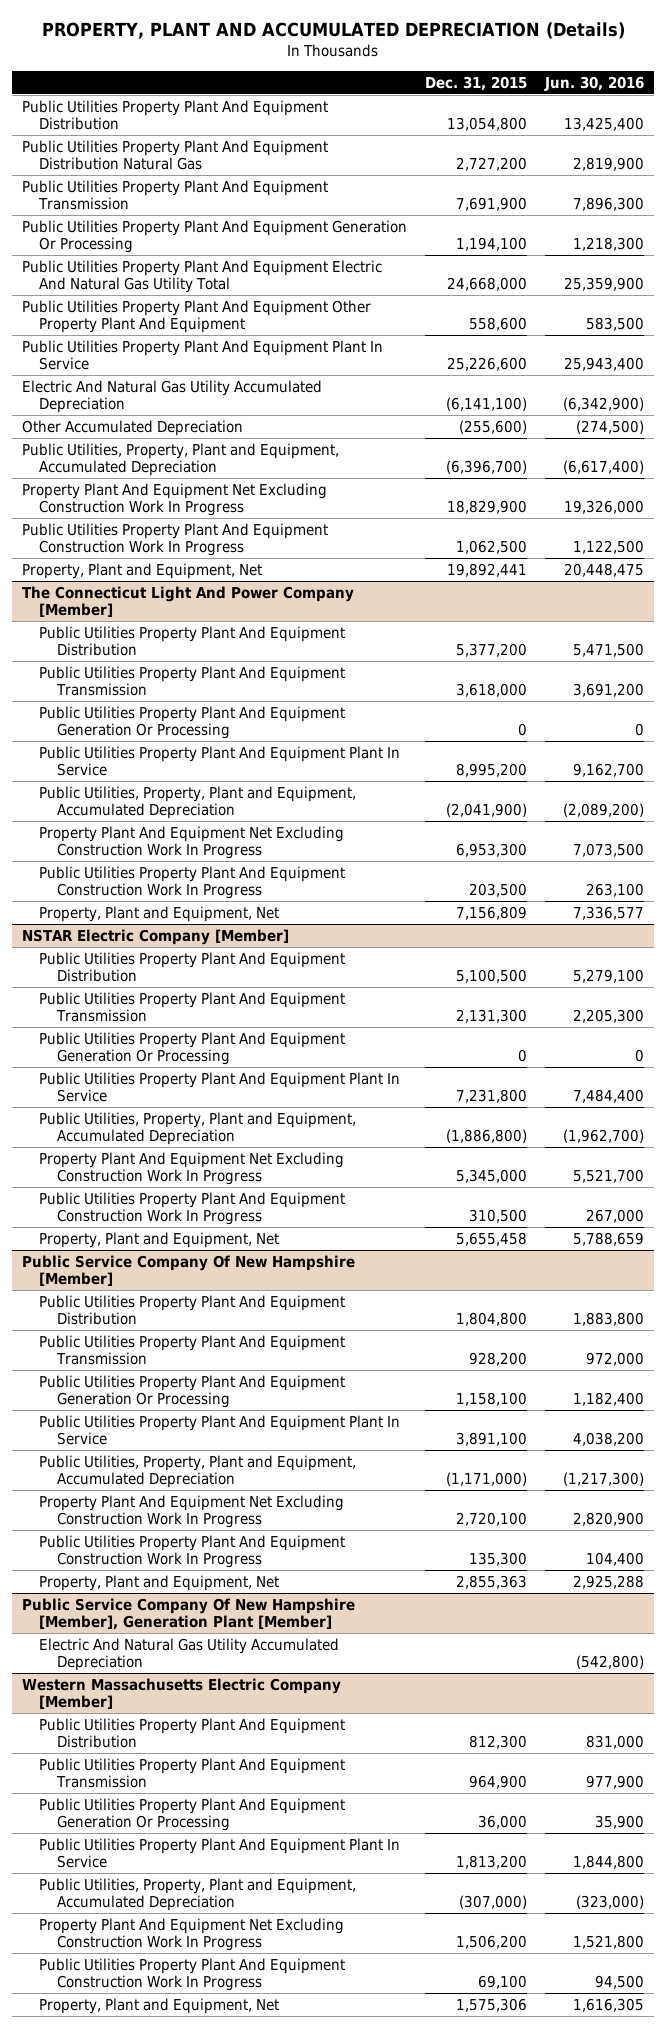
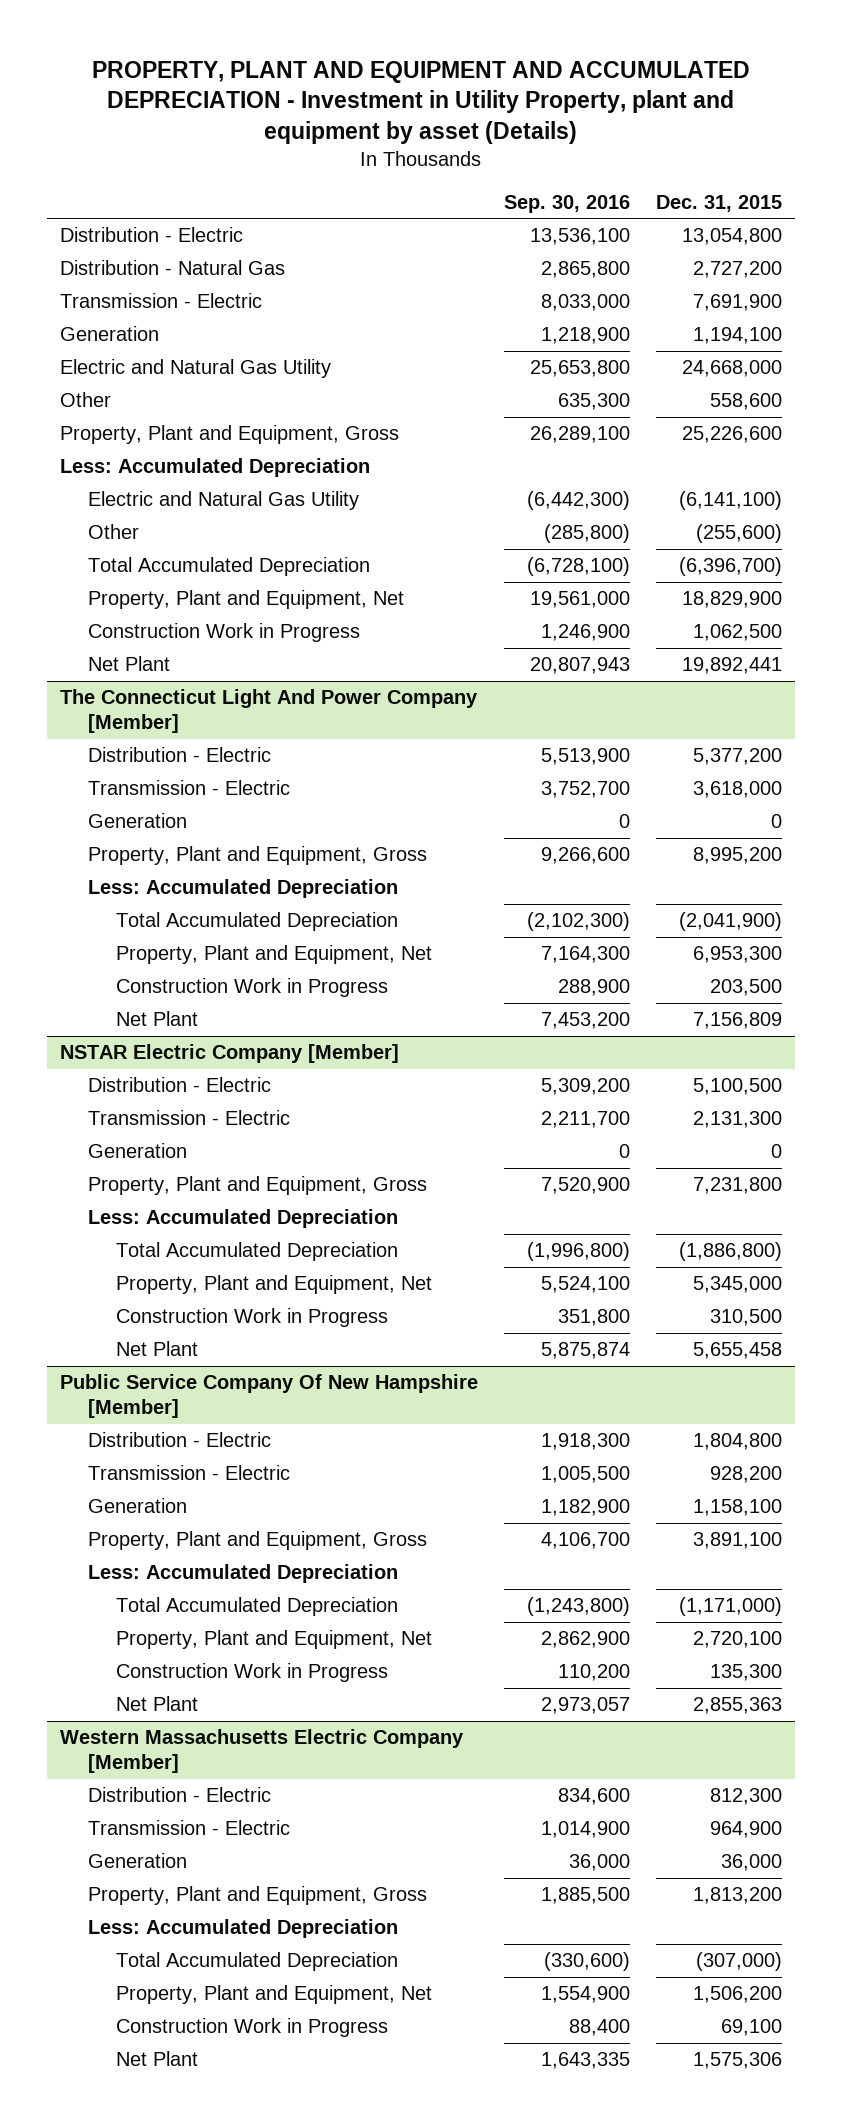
[41,21,625,39] PROPERTY, PLANT AND ACCUMULATED DEPRECIATION (Details) -> [91,60,750,145] PROPERTY, PLANT AND EQUIPMENT AND ACCUMULATED DEPRECIATION - Investment in Utility Property, plant and equipment by asset (Details)
[544,75,645,91] Jun. 30, 2016 -> none
none -> [503,194,630,213] Sep. 30, 2016
[21,99,328,131] Public Utilities Property Plant And Equipment Distribution -> [59,227,243,243] Distribution - Electric
[21,139,328,171] Public Utilities Property Plant And Equipment Distribution Natural Gas -> [59,260,285,276] Distribution - Natural Gas
[21,179,328,211] Public Utilities Property Plant And Equipment Transmission -> [59,293,262,309] Transmission - Electric
[21,219,407,254] Public Utilities Property Plant And Equipment Generation Or Processing -> [59,326,159,342] Generation
[21,259,382,294] Public Utilities Property Plant And Equipment Electric And Natural Gas Utility Total -> [59,359,331,379] Electric and Natural Gas Utility
[21,299,371,334] Public Utilities Property Plant And Equipment Other Property Plant And Equipment -> [59,392,111,408] Other
[21,339,383,371] Public Utilities Property Plant And Equipment Plant In Service -> [59,425,399,445] Property, Plant and Equipment, Gross
none -> [59,458,370,478] Less: Accumulated Depreciation
[21,379,322,414] Electric And Natural Gas Utility Accumulated Depreciation -> [88,491,360,511] Electric and Natural Gas Utility
[21,419,243,436] Other Accumulated Depreciation -> [88,524,140,540] Other
[21,442,339,477] Public Utilities, Property, Plant and Equipment, Accumulated Depreciation -> [88,557,371,577] Total Accumulated Depreciation
[21,482,327,517] Property Plant And Equipment Net Excluding Construction Work In Progress -> [88,590,405,610] Property, Plant and Equipment, Net
[21,522,328,557] Public Utilities Property Plant And Equipment Construction Work In Progress -> [88,623,361,643] Construction Work in Progress
[21,562,262,579] Property, Plant and Equipment, Net -> [88,656,171,672] Net Plant
[39,625,346,657] Public Utilities Property Plant And Equipment Distribution -> [88,747,272,763] Distribution - Electric
[39,665,346,697] Public Utilities Property Plant And Equipment Transmission -> [88,780,291,796] Transmission - Electric
[39,705,346,740] Public Utilities Property Plant And Equipment Generation Or Processing -> [88,813,188,829] Generation
[39,745,401,777] Public Utilities Property Plant And Equipment Plant In Service -> [88,846,428,866] Property, Plant and Equipment, Gross
none -> [88,879,399,899] Less: Accumulated Depreciation
[39,785,357,820] Public Utilities, Property, Plant and Equipment, Accumulated Depreciation -> [116,912,399,932] Total Accumulated Depreciation
[39,825,345,860] Property Plant And Equipment Net Excluding Construction Work In Progress -> [116,945,433,965] Property, Plant and Equipment, Net
[39,865,346,900] Public Utilities Property Plant And Equipment Construction Work In Progress -> [116,978,389,998] Construction Work in Progress
[39,905,280,922] Property, Plant and Equipment, Net -> [116,1011,199,1027] Net Plant
[39,951,346,983] Public Utilities Property Plant And Equipment Distribution -> [88,1077,272,1093] Distribution - Electric
[39,991,346,1023] Public Utilities Property Plant And Equipment Transmission -> [88,1110,291,1126] Transmission - Electric
[39,1031,346,1066] Public Utilities Property Plant And Equipment Generation Or Processing -> [88,1143,188,1159] Generation
[39,1071,401,1103] Public Utilities Property Plant And Equipment Plant In Service -> [88,1176,428,1196] Property, Plant and Equipment, Gross
none -> [88,1209,399,1229] Less: Accumulated Depreciation
[39,1111,357,1146] Public Utilities, Property, Plant and Equipment, Accumulated Depreciation -> [116,1242,399,1262] Total Accumulated Depreciation
[39,1151,345,1186] Property Plant And Equipment Net Excluding Construction Work In Progress -> [116,1275,433,1295] Property, Plant and Equipment, Net
[39,1191,346,1226] Public Utilities Property Plant And Equipment Construction Work In Progress -> [116,1308,389,1328] Construction Work in Progress
[39,1231,280,1248] Property, Plant and Equipment, Net -> [116,1341,199,1357] Net Plant
[21,1597,355,1631] Public Service Company Of New Hampshire [Member], Generation Plant [Member] -> none
[39,1637,340,1672] Electric And Natural Gas Utility Accumulated Depreciation -> none
[39,1294,346,1326] Public Utilities Property Plant And Equipment Distribution -> [88,1432,272,1448] Distribution - Electric
[39,1334,346,1366] Public Utilities Property Plant And Equipment Transmission -> [88,1465,291,1481] Transmission - Electric
[39,1374,346,1409] Public Utilities Property Plant And Equipment Generation Or Processing -> [88,1498,188,1514] Generation
[39,1414,401,1446] Public Utilities Property Plant And Equipment Plant In Service -> [88,1531,428,1551] Property, Plant and Equipment, Gross
none -> [88,1564,399,1584] Less: Accumulated Depreciation
[39,1454,357,1489] Public Utilities, Property, Plant and Equipment, Accumulated Depreciation -> [116,1597,399,1617] Total Accumulated Depreciation
[39,1494,345,1529] Property Plant And Equipment Net Excluding Construction Work In Progress -> [116,1630,433,1650] Property, Plant and Equipment, Net
[39,1534,346,1569] Public Utilities Property Plant And Equipment Construction Work In Progress -> [116,1663,389,1683] Construction Work in Progress
[39,1574,280,1591] Property, Plant and Equipment, Net -> [116,1696,199,1712] Net Plant
[39,1717,346,1749] Public Utilities Property Plant And Equipment Distribution -> [88,1787,272,1803] Distribution - Electric
[39,1757,346,1789] Public Utilities Property Plant And Equipment Transmission -> [88,1820,291,1836] Transmission - Electric
[39,1797,346,1832] Public Utilities Property Plant And Equipment Generation Or Processing -> [88,1853,188,1869] Generation
[39,1837,401,1869] Public Utilities Property Plant And Equipment Plant In Service -> [88,1886,428,1906] Property, Plant and Equipment, Gross
none -> [88,1919,399,1939] Less: Accumulated Depreciation
[39,1877,357,1912] Public Utilities, Property, Plant and Equipment, Accumulated Depreciation -> [116,1952,399,1972] Total Accumulated Depreciation
[39,1917,345,1952] Property Plant And Equipment Net Excluding Construction Work In Progress -> [116,1985,433,2005] Property, Plant and Equipment, Net
[39,1957,346,1992] Public Utilities Property Plant And Equipment Construction Work In Progress -> [116,2018,389,2038] Construction Work in Progress
[39,1997,280,2014] Property, Plant and Equipment, Net -> [116,2051,199,2067] Net Plant

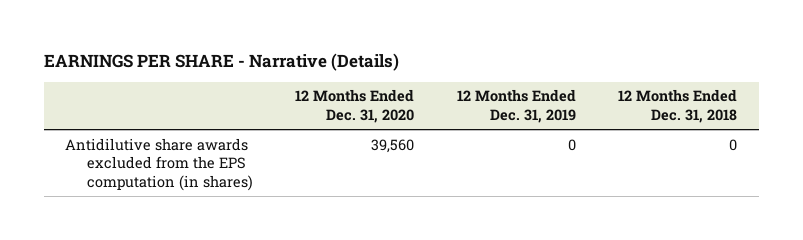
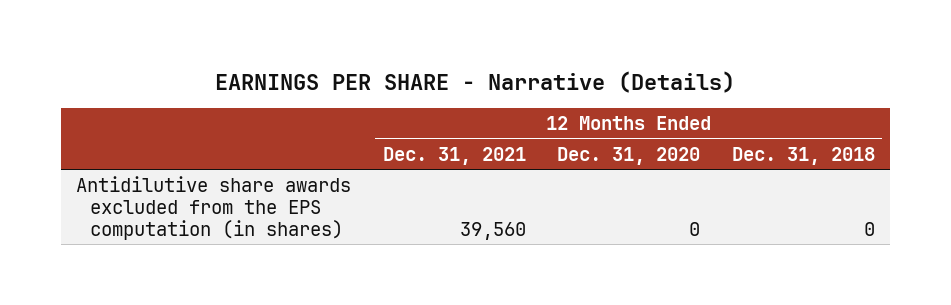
[456,89,576,124] 12 Months Ended Dec. 31, 2019 -> none
none -> [382,146,526,165] Dec. 31, 2021
[371,138,415,153] 39,560 -> [689,221,701,236] 0

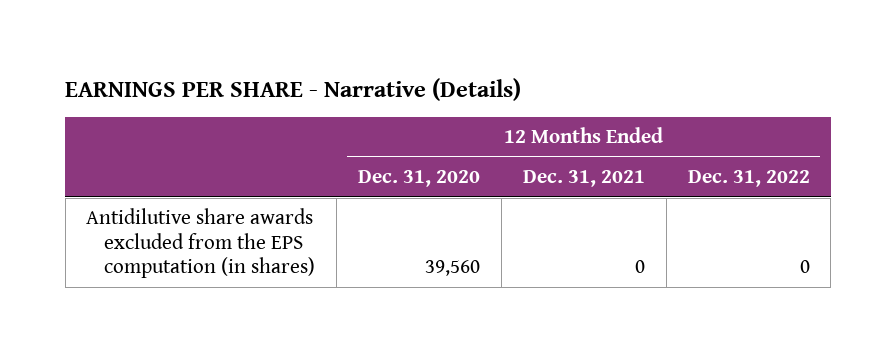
[731,146,875,165] Dec. 31, 2018 -> none
none -> [687,170,810,188] Dec. 31, 2022
[459,221,526,240] 39,560 -> [634,260,645,274] 0
[689,221,701,236] 0 -> [424,260,480,277] 39,560

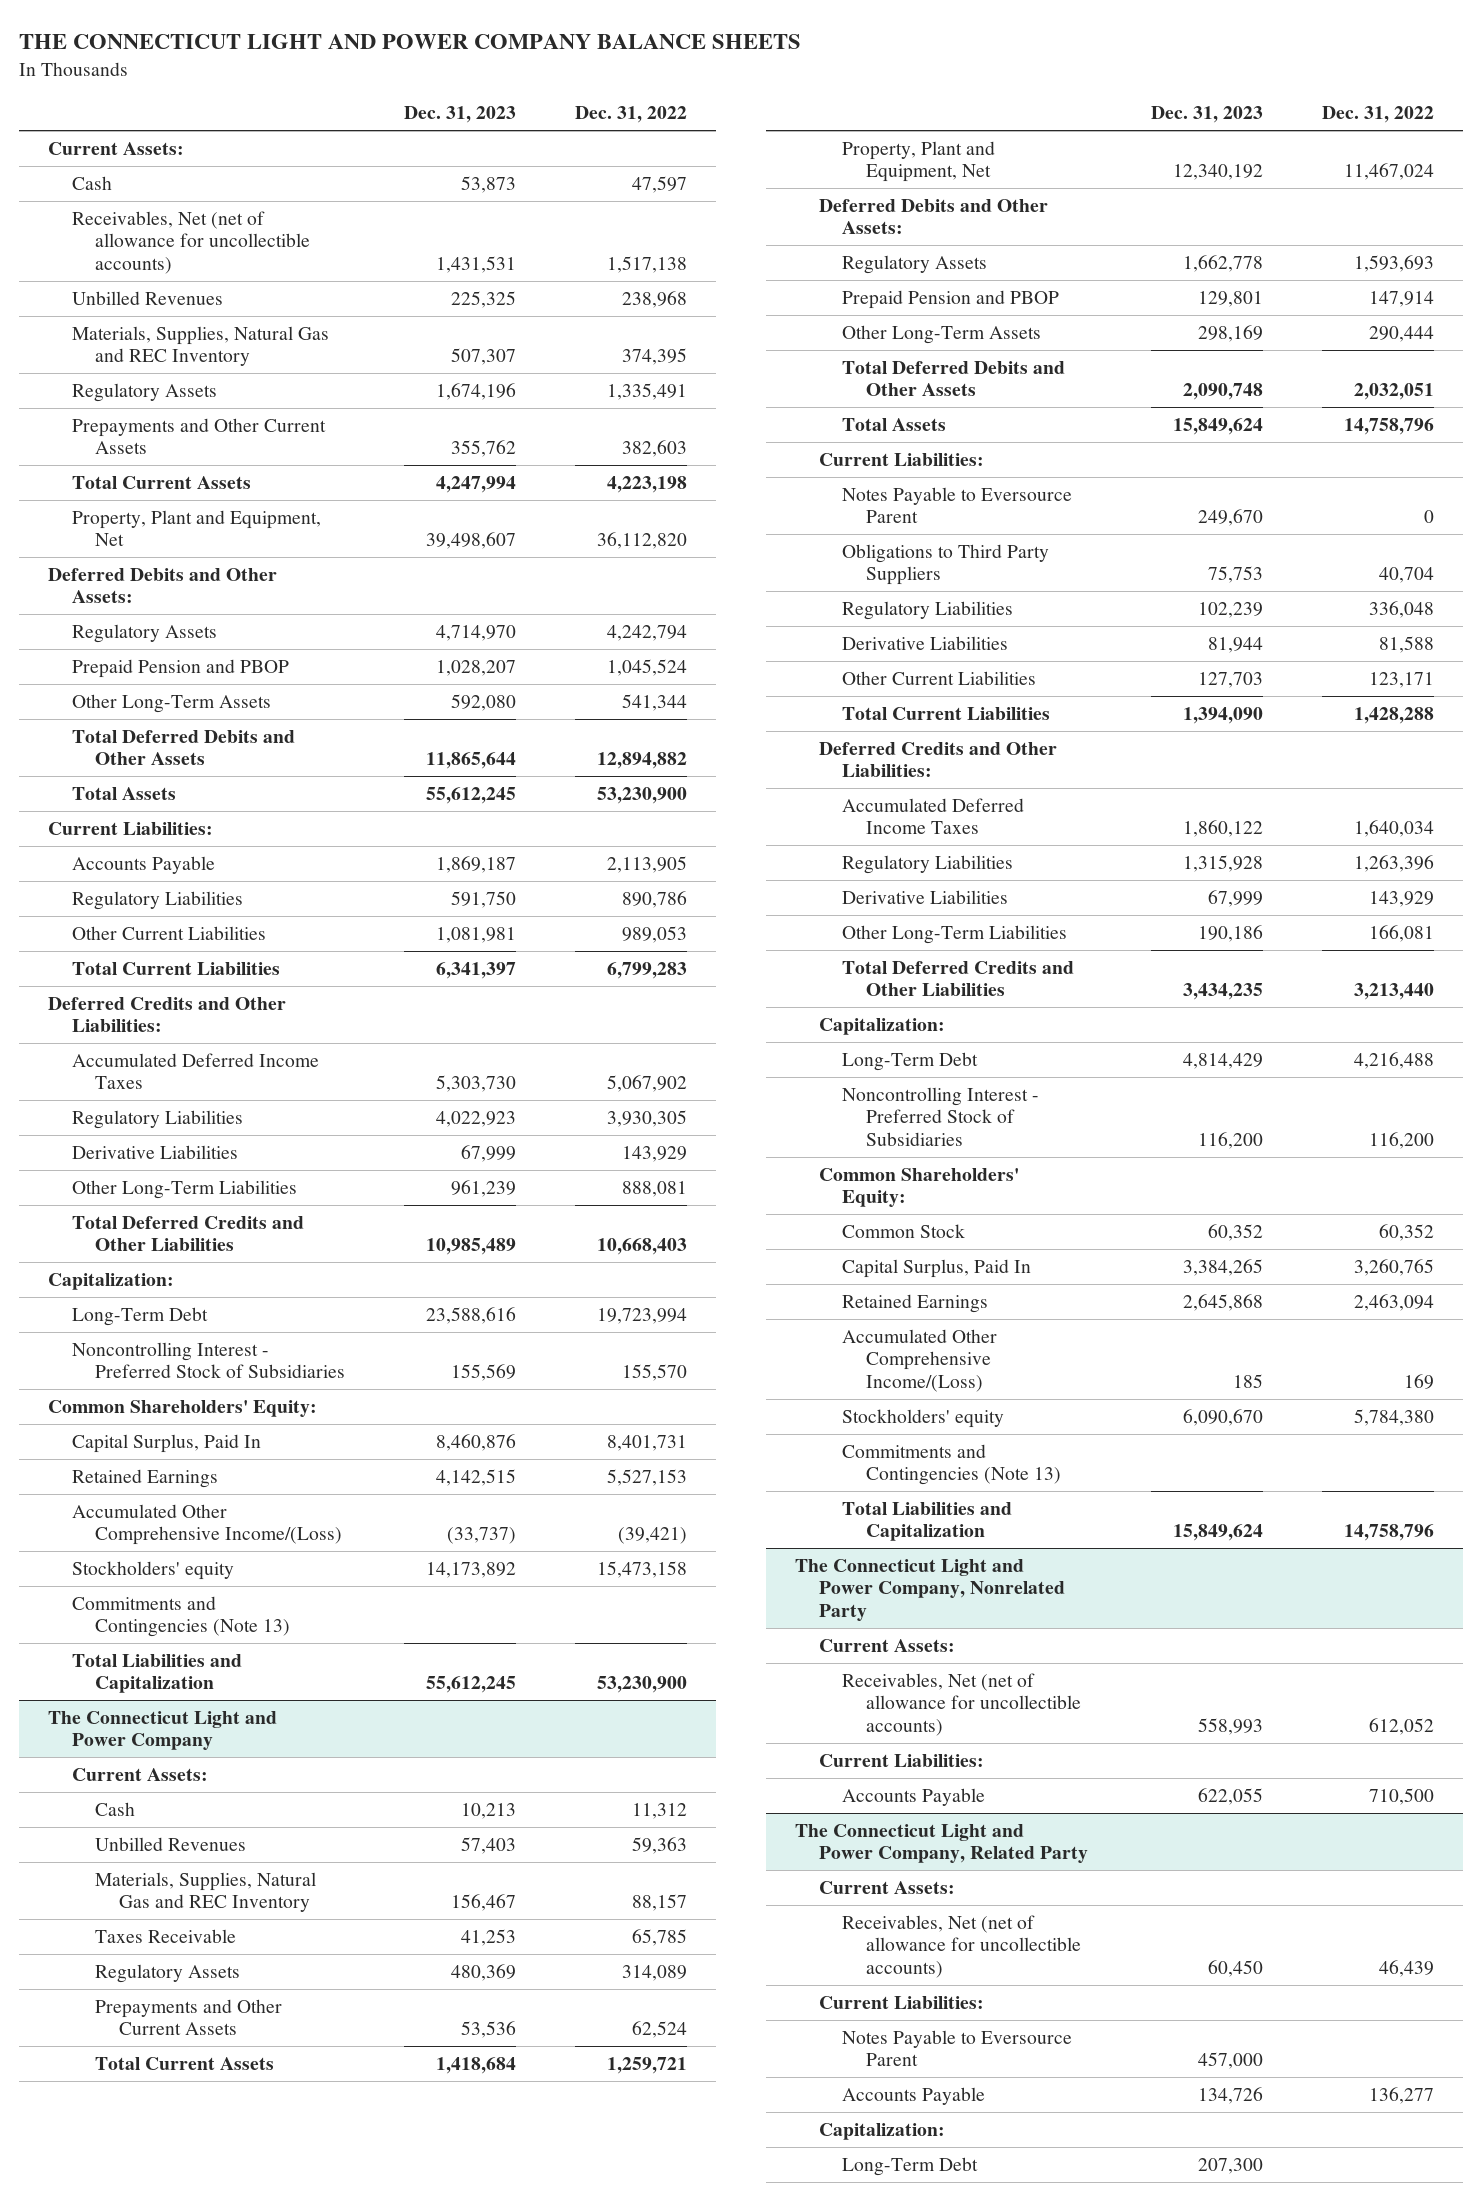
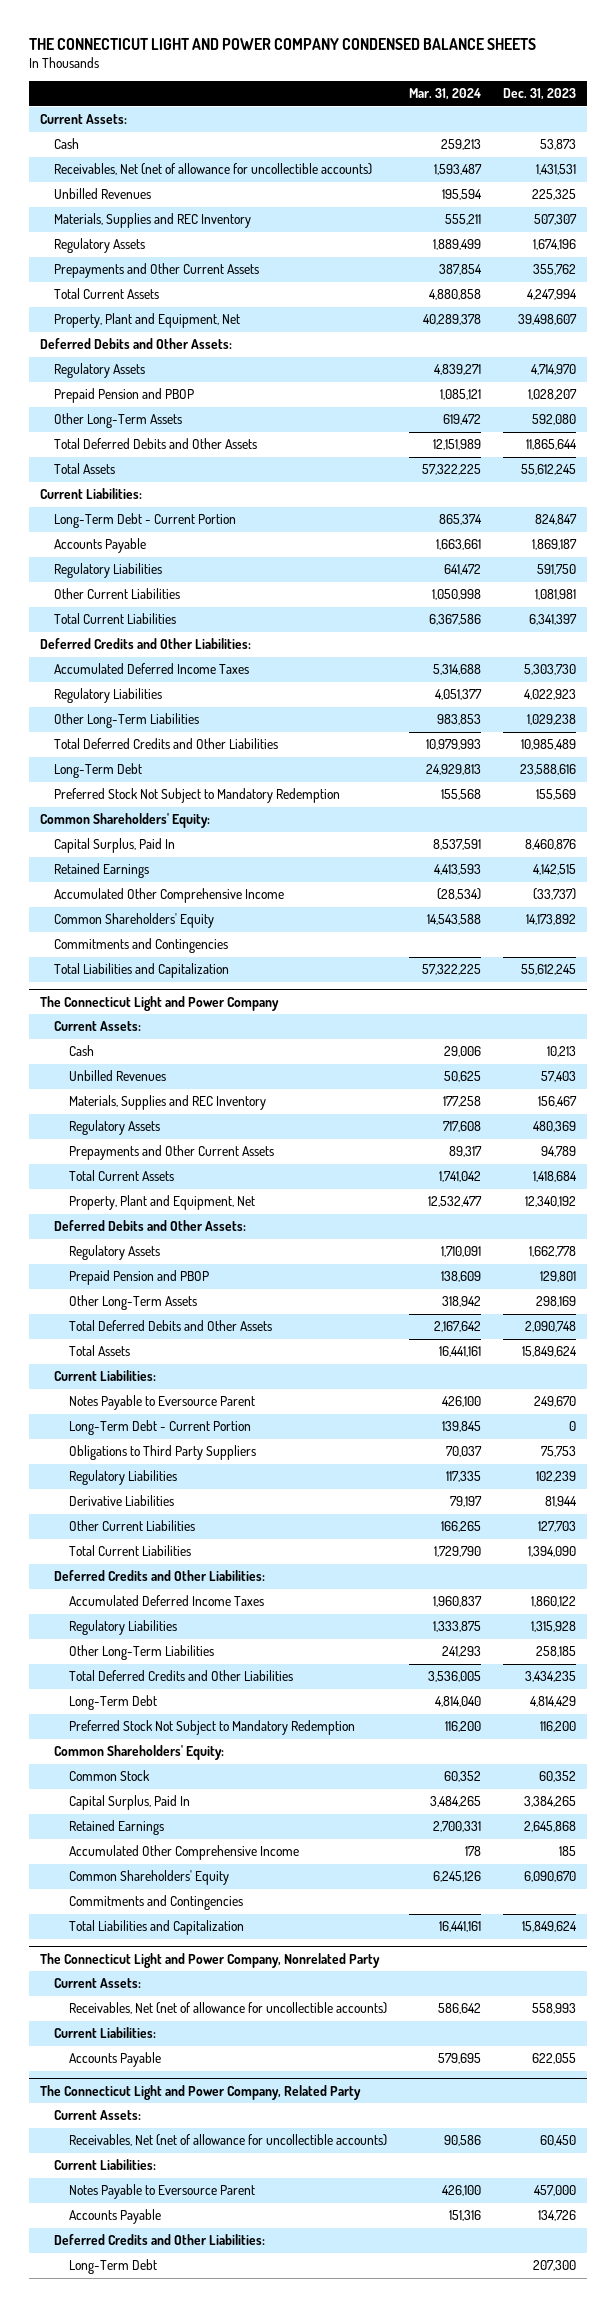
[18,34,801,50] THE CONNECTICUT LIGHT AND POWER COMPANY BALANCE SHEETS -> [29,37,537,50] THE CONNECTICUT LIGHT AND POWER COMPANY CONDENSED BALANCE SHEETS
[575,106,688,124] Dec. 31, 2022 -> none
none -> [408,88,481,101] Mar. 31, 2024
[71,325,329,367] Materials, Supplies, Natural Gas and REC Inventory -> [54,213,252,229] Materials, Supplies and REC Inventory
none -> [54,513,237,529] Long-Term Debt - Current Portion
[71,1144,238,1159] Derivative Liabilities -> none
[451,1179,517,1197] 961,239 -> [526,714,576,726] 1,029,238
[48,1272,175,1290] Capitalization: -> none
[71,1341,346,1379] Noncontrolling Interest - Preferred Stock of Subsidiaries -> [54,788,341,804] Preferred Stock Not Subject to Mandatory Redemption
[71,1503,343,1546] Accumulated Other Comprehensive Income/(Loss) -> [54,888,285,904] Accumulated Other Comprehensive Income
[71,1560,234,1580] Stockholders' equity -> [54,913,215,929] Common Shareholders' Equity
[71,1595,291,1638] Commitments and Contingencies (Note 13) -> [54,938,229,954] Commitments and Contingencies
[95,1928,237,1943] Taxes Receivable -> none
[95,1871,317,1913] Materials, Supplies, Natural Gas and REC Inventory -> [68,1095,266,1111] Materials, Supplies and REC Inventory
[461,2021,517,2039] 53,536 -> [540,1146,576,1158] 94,789
none -> [68,1420,251,1436] Long-Term Debt - Current Portion
[842,889,1009,904] Derivative Liabilities -> none
[1198,924,1264,942] 190,186 -> [535,1646,576,1658] 258,185
[818,1017,945,1035] Capitalization: -> none
[842,1086,1040,1147] Noncontrolling Interest - Preferred Stock of Subsidiaries -> [68,1720,355,1736] Preferred Stock Not Subject to Mandatory Redemption
[842,1328,998,1393] Accumulated Other Comprehensive Income/(Loss) -> [68,1845,299,1861] Accumulated Other Comprehensive Income
[842,1408,1005,1428] Stockholders' equity -> [68,1870,229,1886] Common Shareholders' Equity
[842,1443,1061,1486] Commitments and Contingencies (Note 13) -> [68,1895,243,1911] Commitments and Contingencies
[818,2122,945,2140] Capitalization: -> none
none -> [54,2234,266,2246] Deferred Credits and Other Liabilities:

